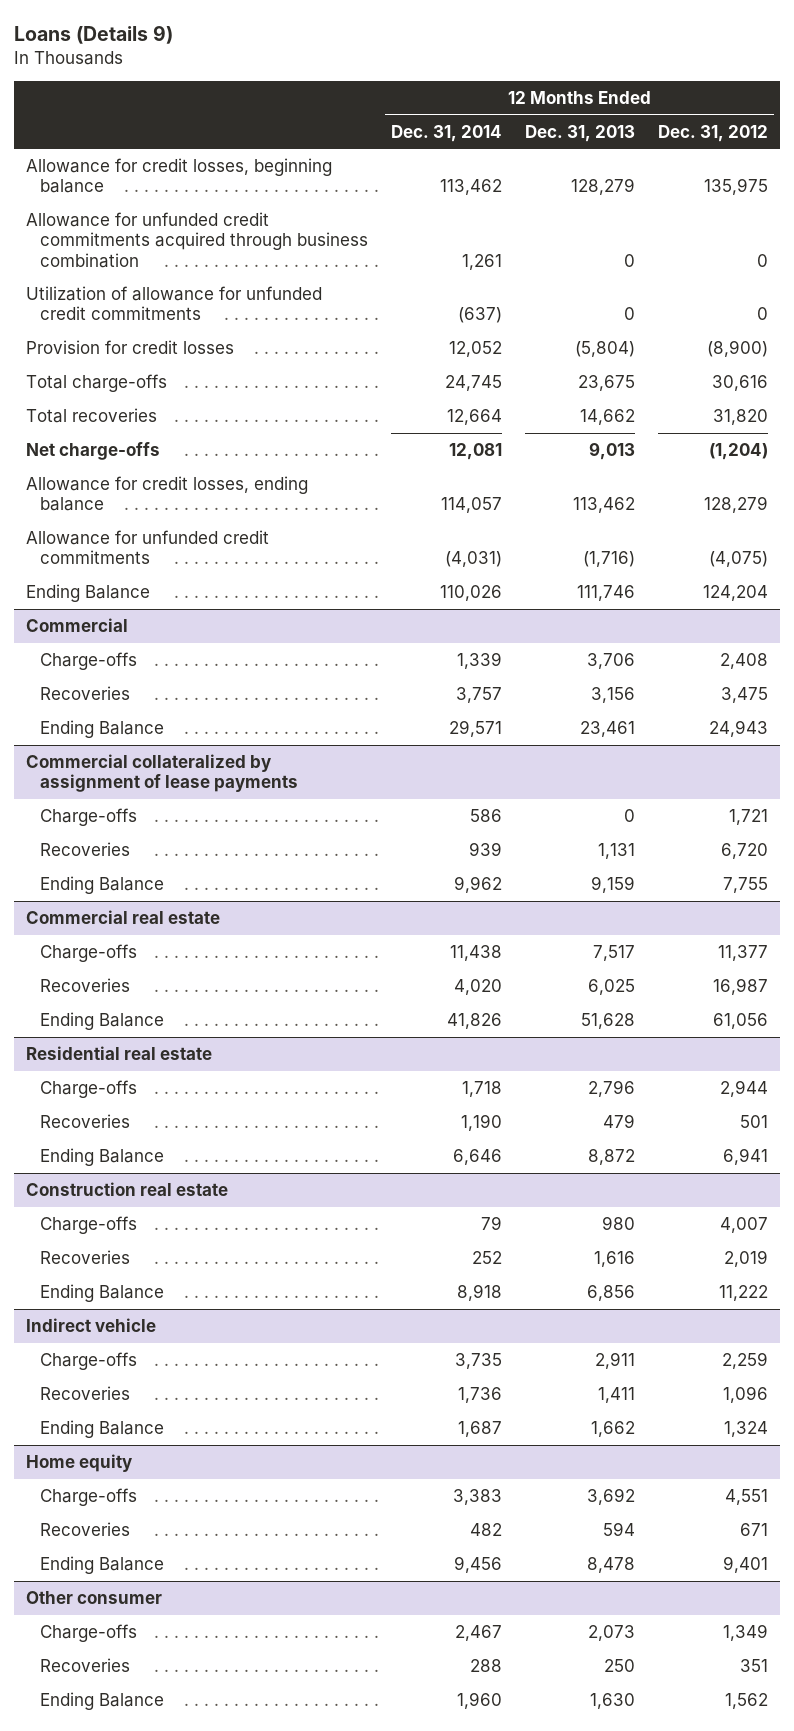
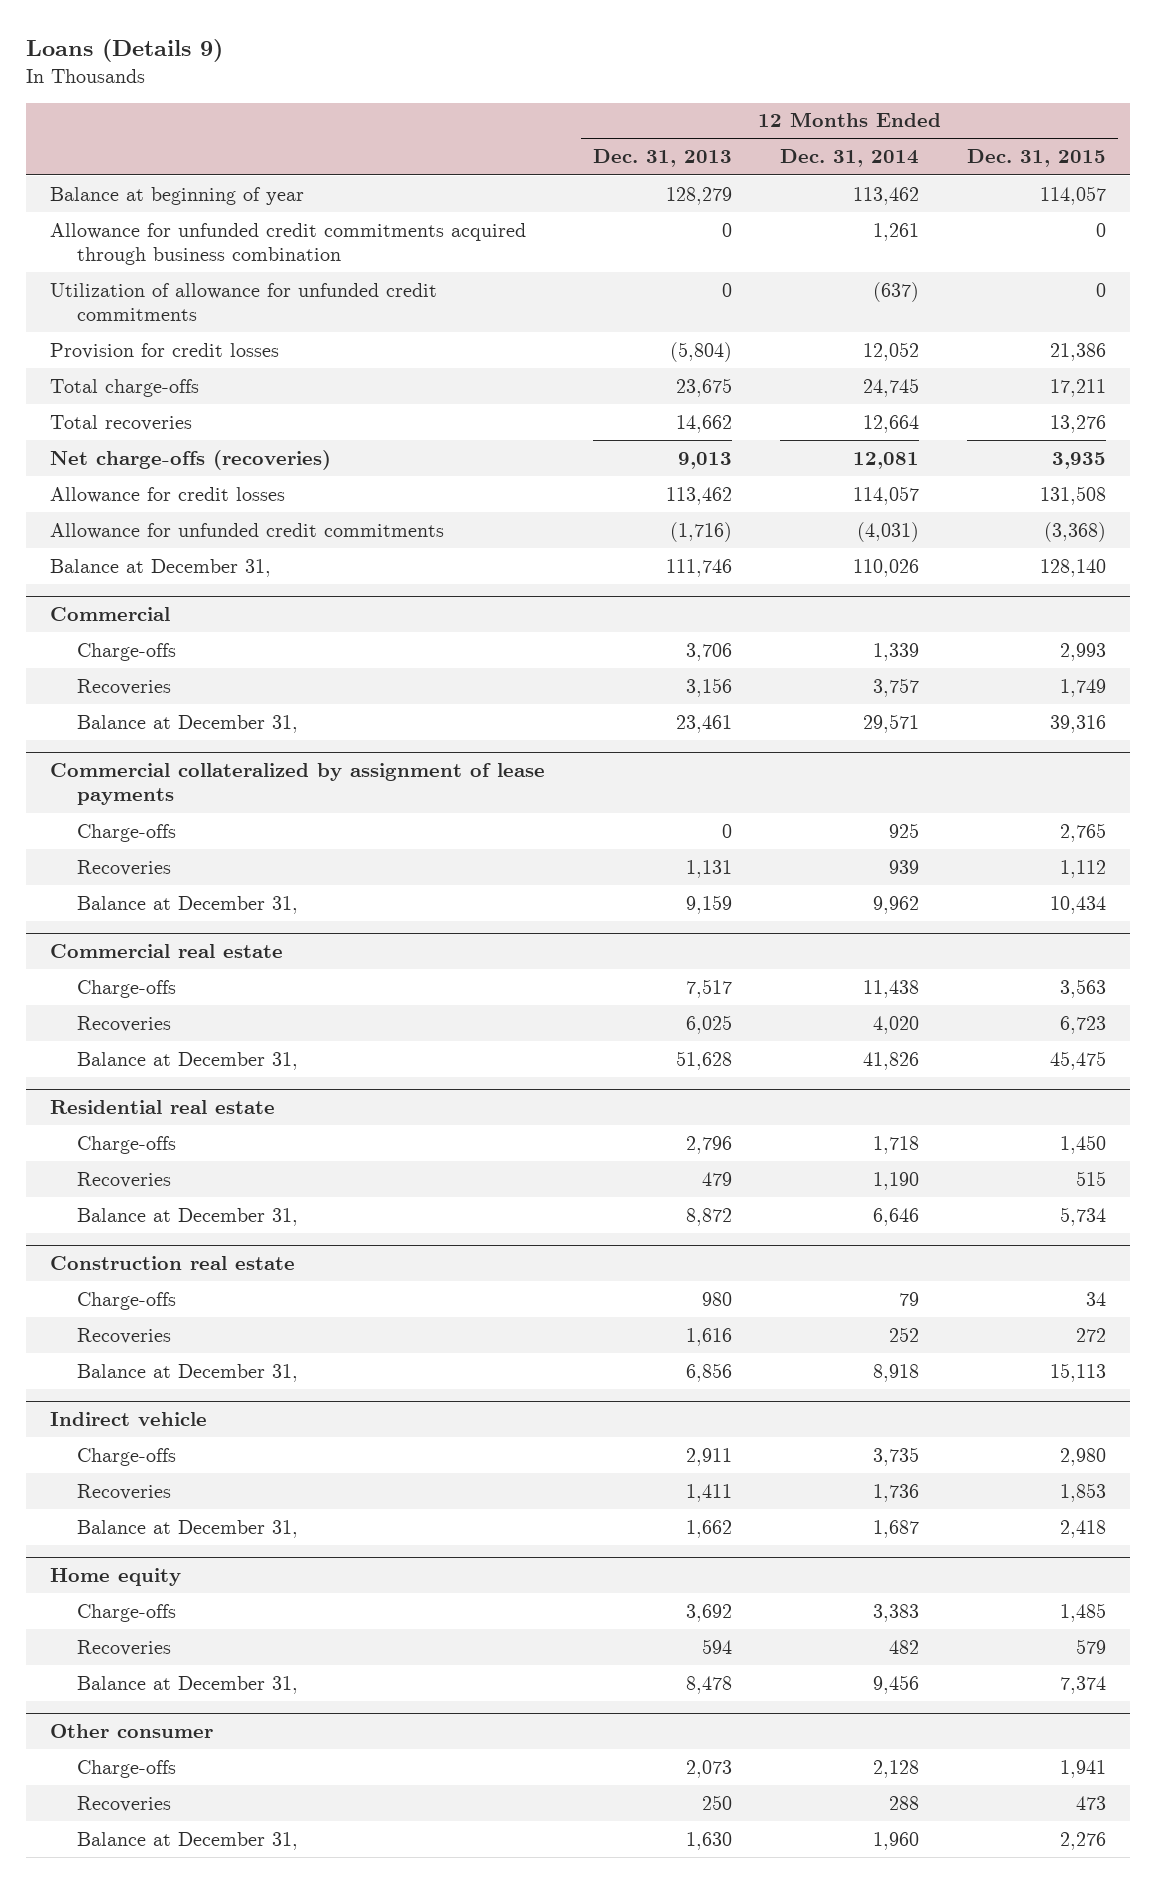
[658,124,769,142] Dec. 31, 2012 -> none
none -> [967,149,1107,168] Dec. 31, 2015
[25,158,332,194] Allowance for credit losses, beginning balance -> [50,186,305,205] Balance at beginning of year
[25,442,160,461] Net charge-offs -> [50,449,332,470] Net charge-offs (recoveries)
[25,476,308,512] Allowance for credit losses, ending balance -> [50,486,286,503] Allowance for credit losses
[25,584,150,603] Ending Balance -> [50,558,272,577] Balance at December 31,
[39,720,164,739] Ending Balance -> [76,714,298,733] Balance at December 31,
[469,809,502,823] 586 -> [889,822,920,838] 925
[39,876,164,895] Ending Balance -> [76,895,298,914] Balance at December 31,
[39,1012,164,1031] Ending Balance -> [76,1051,298,1070] Balance at December 31,
[39,1148,164,1167] Ending Balance -> [76,1207,298,1226] Balance at December 31,
[39,1284,164,1303] Ending Balance -> [76,1363,298,1382] Balance at December 31,
[39,1420,164,1439] Ending Balance -> [76,1519,298,1538] Balance at December 31,
[39,1556,164,1575] Ending Balance -> [76,1675,298,1694] Balance at December 31,
[454,1625,502,1642] 2,467 -> [873,1759,920,1778] 2,128
[39,1692,164,1711] Ending Balance -> [76,1831,298,1850] Balance at December 31,

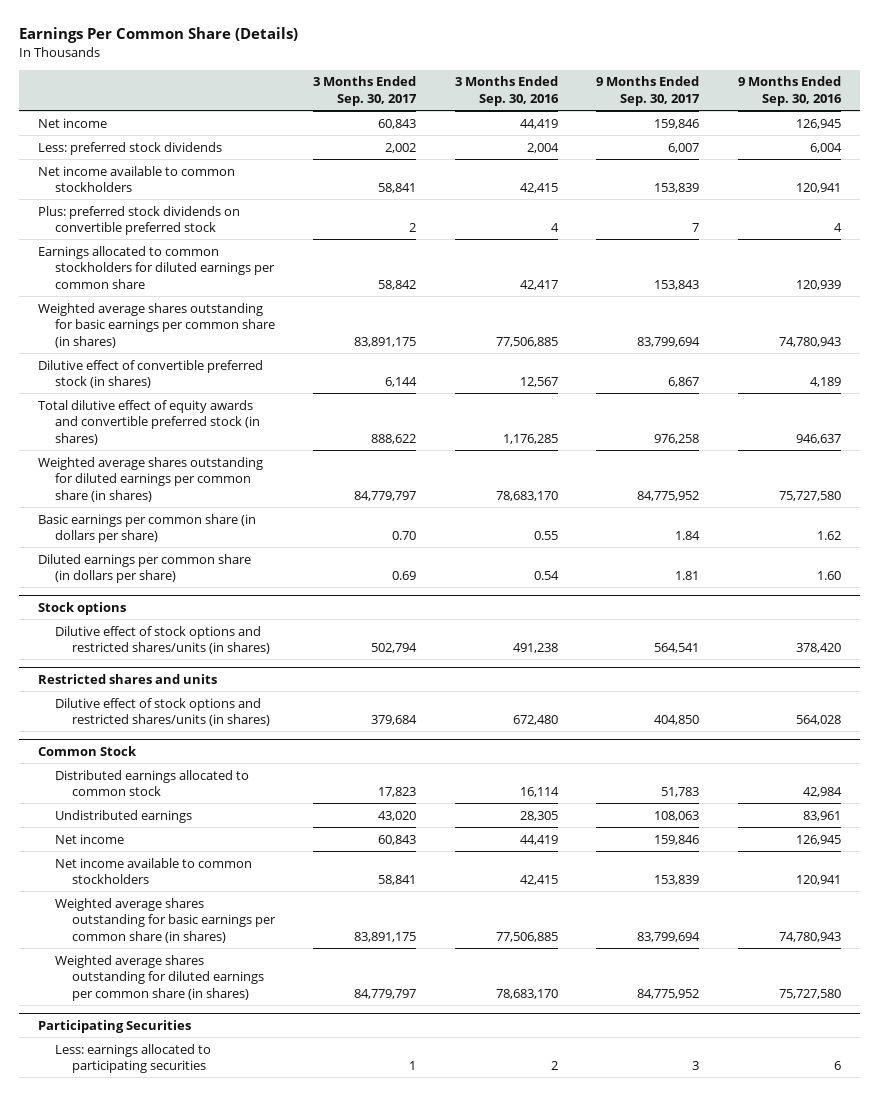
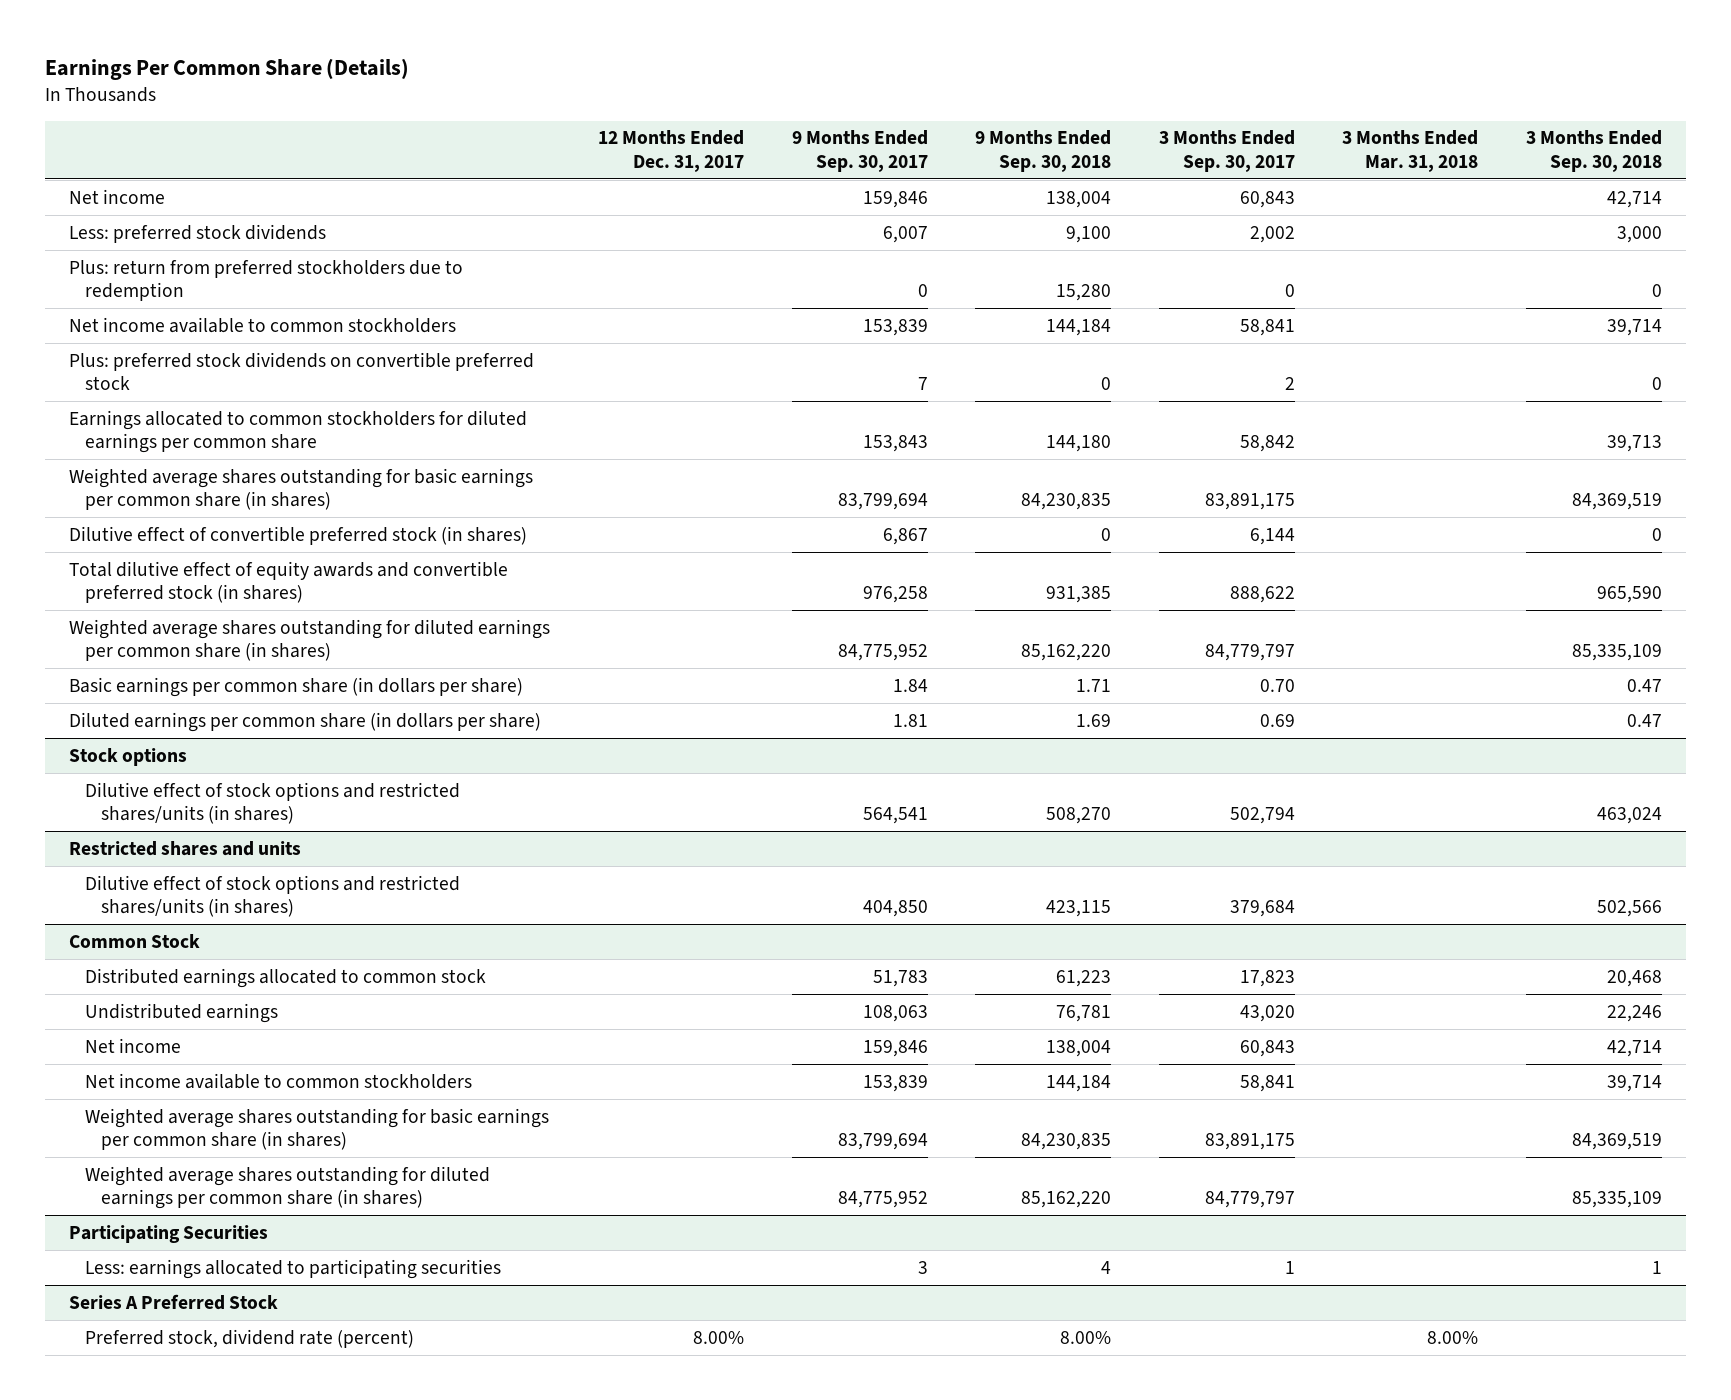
[454,76,559,106] 3 Months Ended Sep. 30, 2016 -> none
[737,76,842,106] 9 Months Ended Sep. 30, 2016 -> none
none -> [597,130,744,172] 12 Months Ended Dec. 31, 2017
none -> [975,130,1112,172] 9 Months Ended Sep. 30, 2018
none -> [1342,130,1479,172] 3 Months Ended Mar. 31, 2018
none -> [1525,130,1662,172] 3 Months Ended Sep. 30, 2018
none -> [69,259,464,301] Plus: return from preferred stockholders due to redemption
none -> [69,1293,279,1310] Series A Preferred Stock
none -> [85,1328,415,1348] Preferred stock, dividend rate (percent)

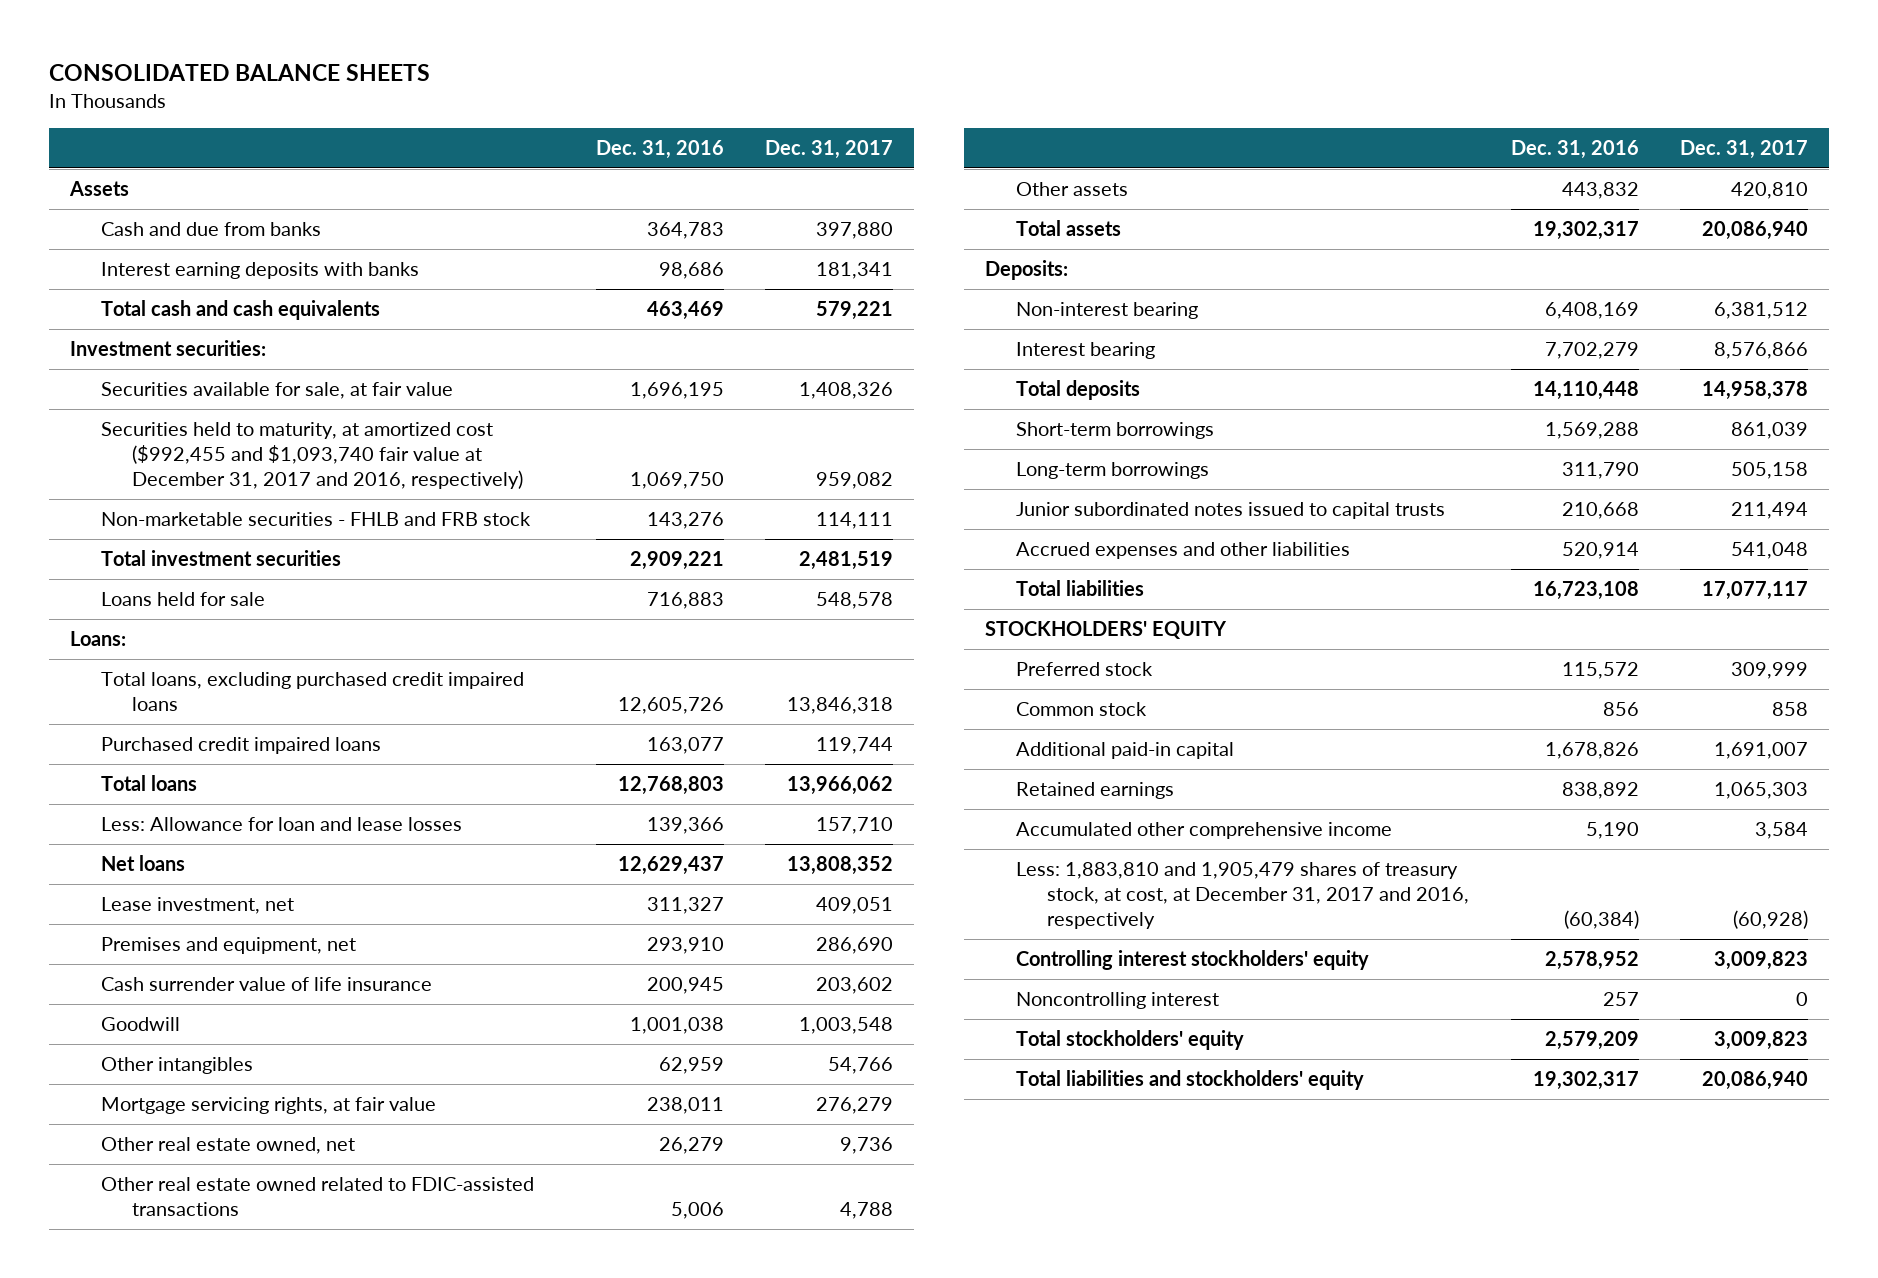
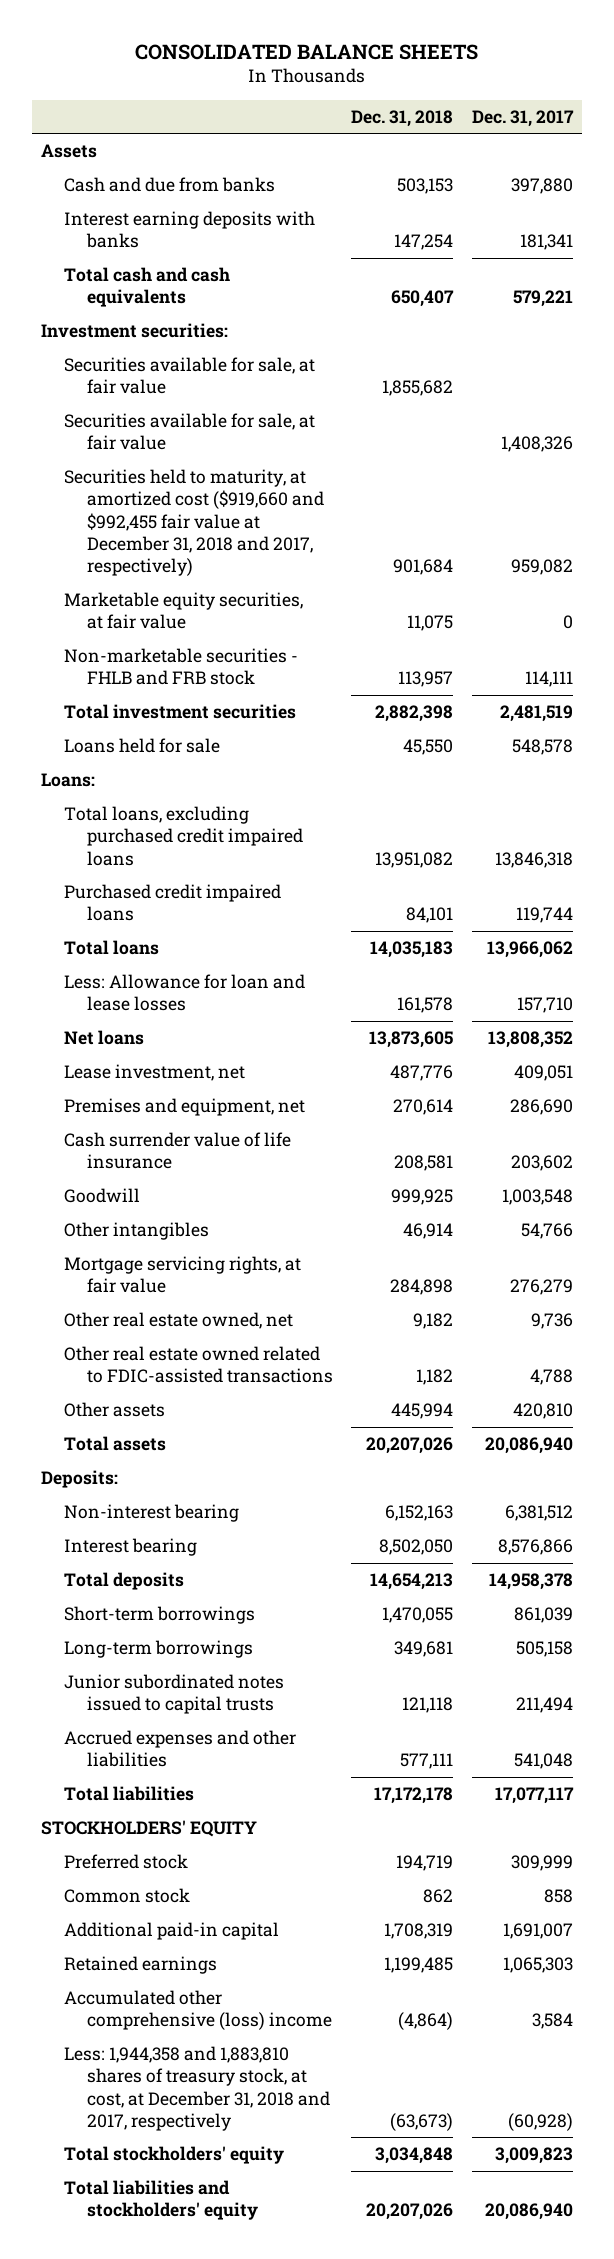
[595,140,724,160] Dec. 31, 2016 -> none
none -> [351,109,454,127] Dec. 31, 2018
none -> [64,357,316,395] Securities available for sale, at fair value
[101,422,524,490] Securities held to maturity, at amortized cost ($992,455 and $1,093,740 fair value at December 31, 2017 and 2016, respectively) -> [64,469,325,577] Securities held to maturity, at amortized cost ($919,660 and $992,455 fair value at December 31, 2018 and 2017, respectively)
none -> [64,592,304,630] Marketable equity securities, at fair value
[1016,950,1370,971] Controlling interest stockholders' equity -> none
[1016,992,1220,1010] Noncontrolling interest -> none
[1016,822,1393,840] Accumulated other comprehensive income -> [64,1990,333,2031] Accumulated other comprehensive (loss) income
[1016,862,1470,930] Less: 1,883,810 and 1,905,479 shares of treasury stock, at cost, at December 31, 2017 and 2016, respectively -> [64,2046,331,2131] Less: 1,944,358 and 1,883,810 shares of treasury stock, at cost, at December 31, 2018 and 2017, respectively

